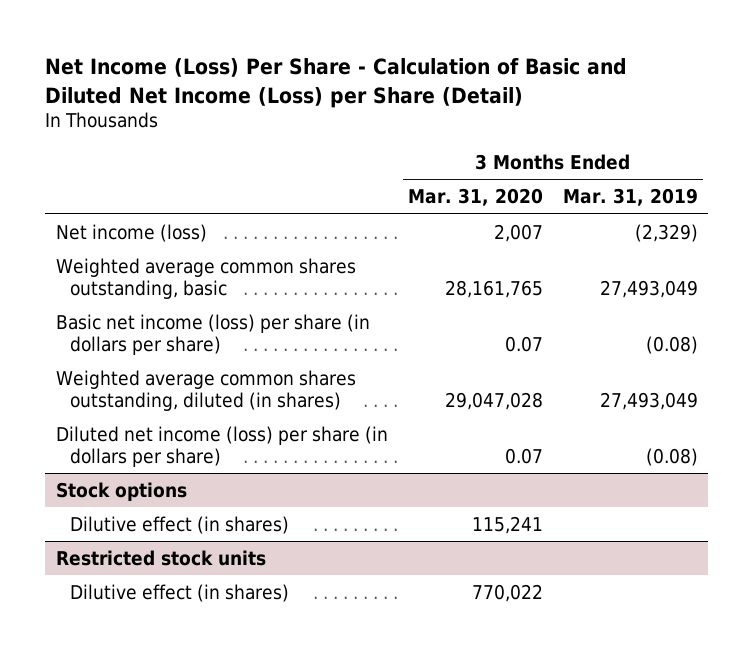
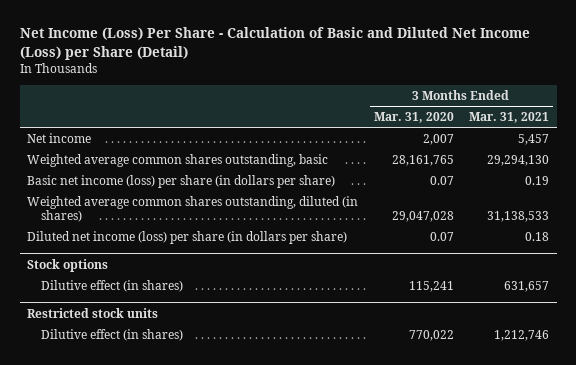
[563,188,699,207] Mar. 31, 2019 -> none
none -> [468,111,549,123] Mar. 31, 2021
[55,223,207,242] Net income (loss) -> [27,132,92,143] Net income

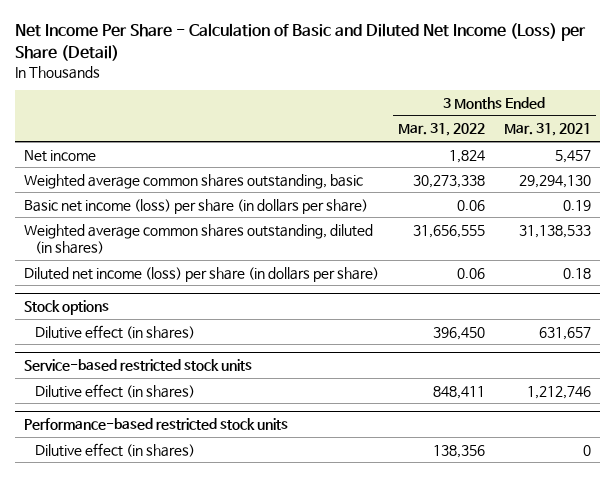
[19,27,530,60] Net Income (Loss) Per Share - Calculation of Basic and Diluted Net Income (Loss) per Share (Detail) -> [14,23,586,61] Net Income Per Share - Calculation of Basic and Diluted Net Income (Loss) per Share (Detail)
[373,111,454,123] Mar. 31, 2020 -> none
none -> [397,123,485,137] Mar. 31, 2022
[27,307,159,318] Restricted stock units -> [24,359,253,372] Service-based restricted stock units
none -> [24,418,289,431] Performance-based restricted stock units
none -> [35,442,196,457] Dilutive effect (in shares)

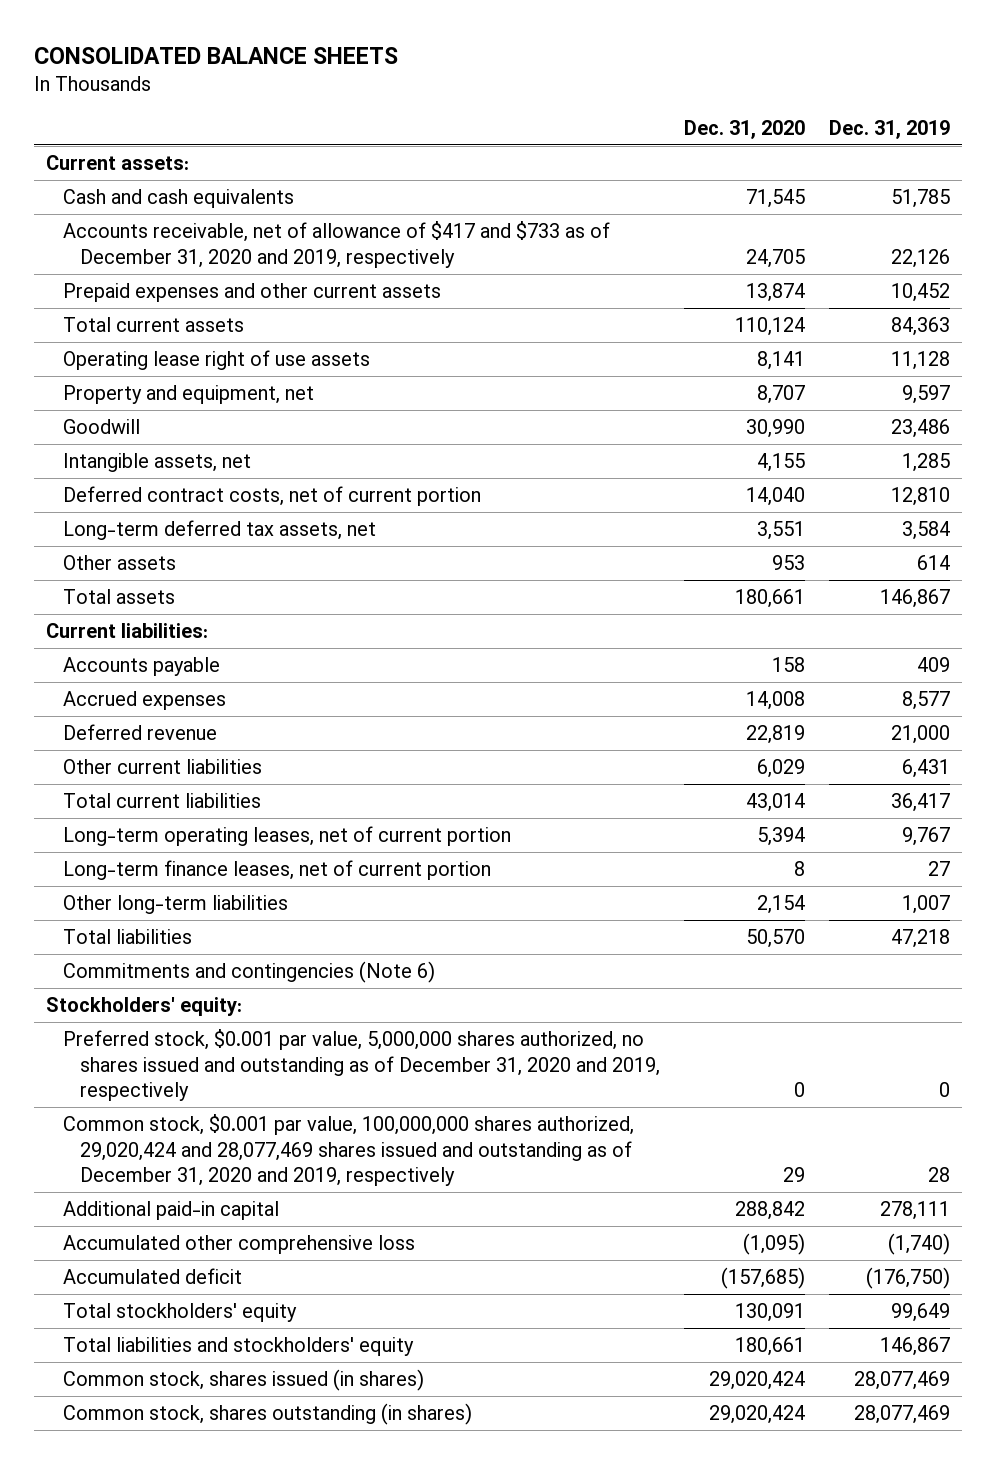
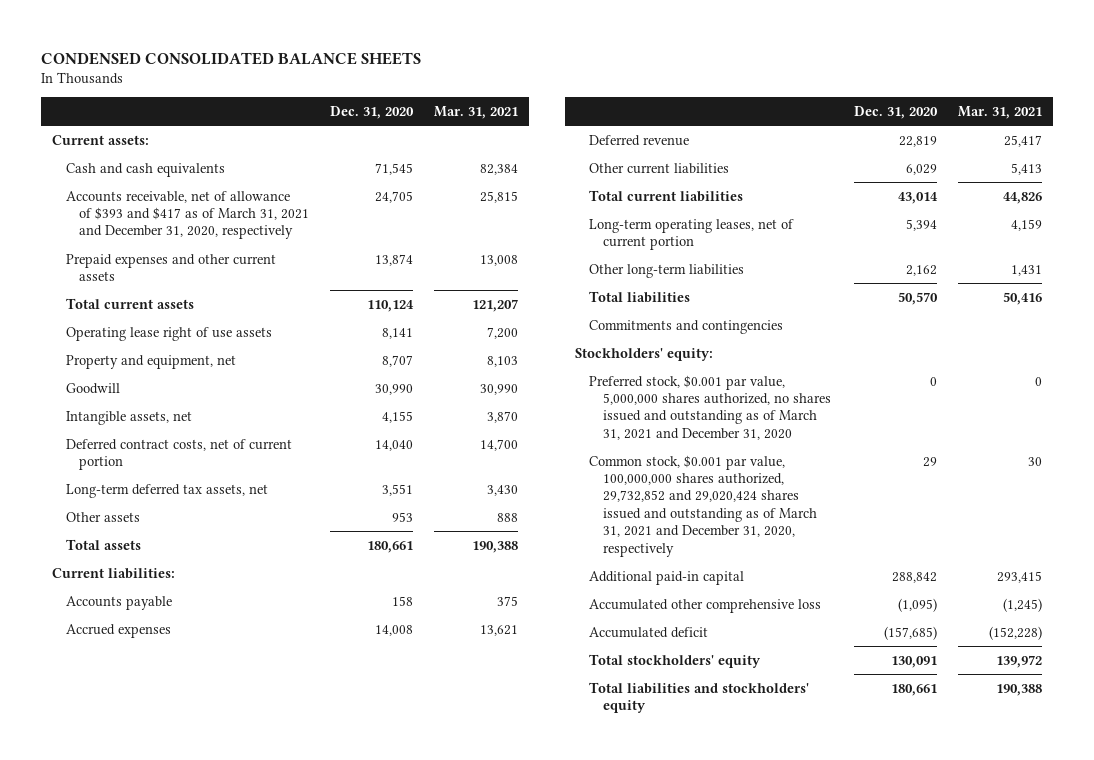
[33,47,398,65] CONSOLIDATED BALANCE SHEETS -> [41,51,422,65] CONDENSED CONSOLIDATED BALANCE SHEETS
[828,120,950,140] Dec. 31, 2019 -> none
none -> [434,106,519,120] Mar. 31, 2021
[62,221,610,268] Accounts receivable, net of allowance of $417 and $733 as of December 31, 2020 and 2019, respectively -> [65,190,310,240] Accounts receivable, net of allowance of $393 and $417 as of March 31, 2021 and December 31, 2020, respectively
[62,860,491,881] Long-term finance leases, net of current portion -> none
[757,895,806,915] 2,154 -> [906,264,938,276] 2,162
[62,961,435,984] Commitments and contingencies (Note 6) -> [589,319,784,334] Commitments and contingencies
[62,1029,661,1102] Preferred stock, $0.001 par value, 5,000,000 shares authorized, no shares issued and outstanding as of December 31, 2020 and 2019, respectively -> [589,374,832,440] Preferred stock, $0.001 par value, 5,000,000 shares authorized, no shares issued and outstanding as of March 31, 2021 and December 31, 2020
[62,1114,634,1187] Common stock, $0.001 par value, 100,000,000 shares authorized, 29,020,424 and 28,077,469 shares issued and outstanding as of December 31, 2020 and 2019, respectively -> [589,454,818,557] Common stock, $0.001 par value, 100,000,000 shares authorized, 29,732,852 and 29,020,424 shares issued and outstanding as of March 31, 2021 and December 31, 2020, respectively
[62,1369,424,1392] Common stock, shares issued (in shares) -> none
[62,1403,472,1426] Common stock, shares outstanding (in shares) -> none

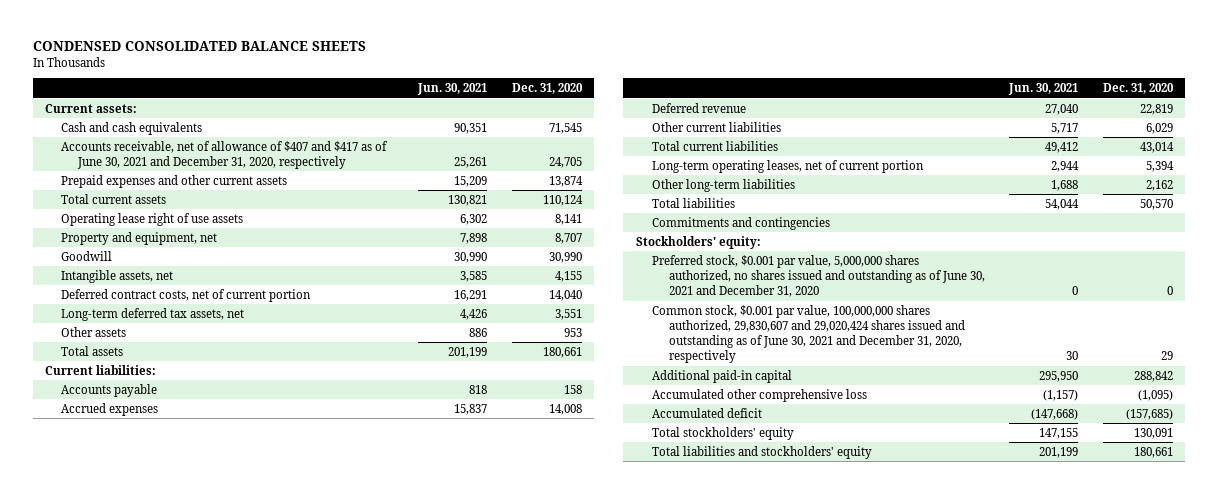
[434,106,519,120] Mar. 31, 2021 -> none
none -> [417,83,488,96] Jun. 30, 2021
[65,190,310,240] Accounts receivable, net of allowance of $393 and $417 as of March 31, 2021 and December 31, 2020, respectively -> [61,140,389,170] Accounts receivable, net of allowance of $407 and $417 as of June 30, 2021 and December 31, 2020, respectively
[589,374,832,440] Preferred stock, $0.001 par value, 5,000,000 shares authorized, no shares issued and outstanding as of March 31, 2021 and December 31, 2020 -> [652,254,985,298] Preferred stock, $0.001 par value, 5,000,000 shares authorized, no shares issued and outstanding as of June 30, 2021 and December 31, 2020
[589,454,818,557] Common stock, $0.001 par value, 100,000,000 shares authorized, 29,732,852 and 29,020,424 shares issued and outstanding as of March 31, 2021 and December 31, 2020, respectively -> [652,304,965,364] Common stock, $0.001 par value, 100,000,000 shares authorized, 29,830,607 and 29,020,424 shares issued and outstanding as of June 30, 2021 and December 31, 2020, respectively

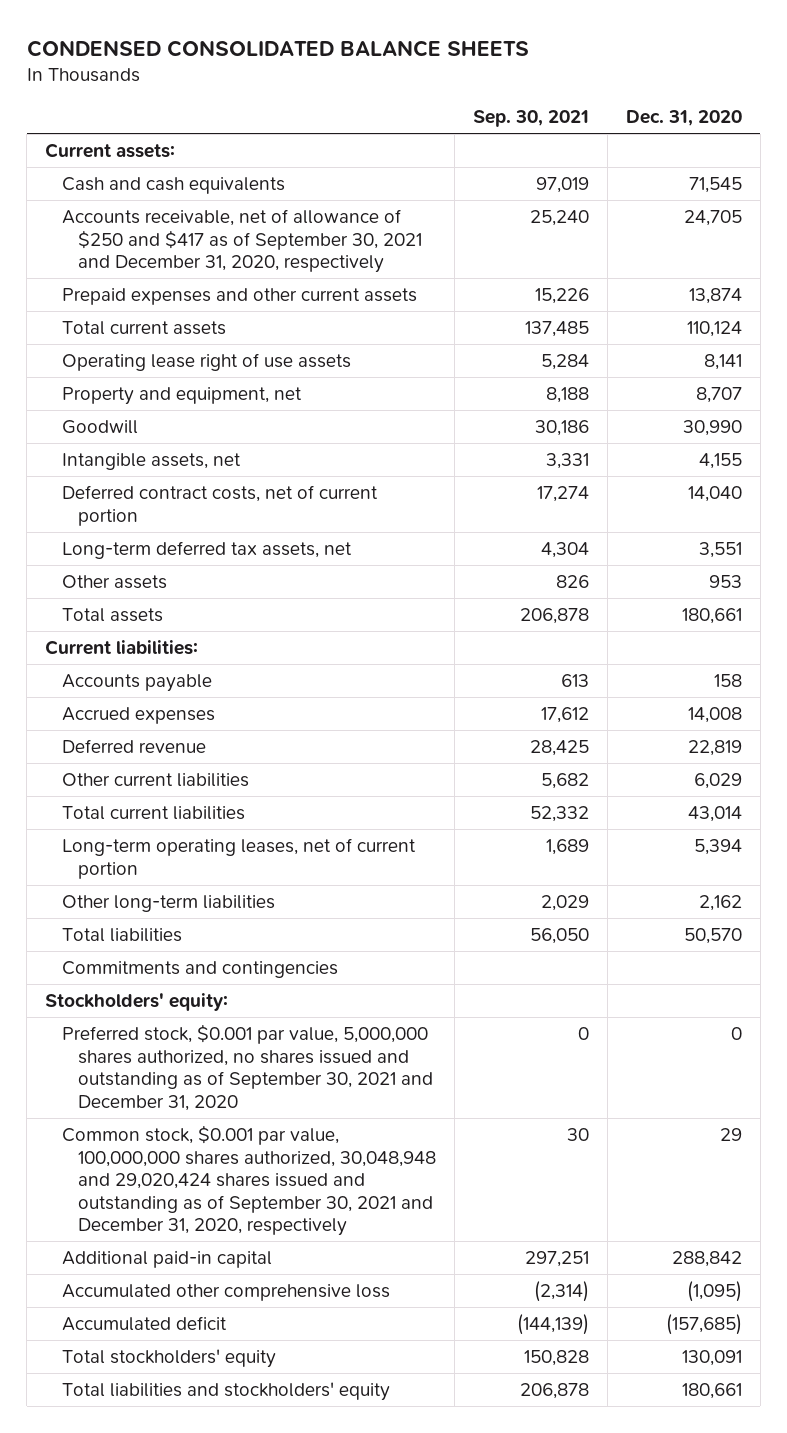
[417,83,488,96] Jun. 30, 2021 -> none
none -> [472,109,589,127] Sep. 30, 2021
[61,140,389,170] Accounts receivable, net of allowance of $407 and $417 as of June 30, 2021 and December 31, 2020, respectively -> [61,208,423,274] Accounts receivable, net of allowance of $250 and $417 as of September 30, 2021 and December 31, 2020, respectively
[652,254,985,298] Preferred stock, $0.001 par value, 5,000,000 shares authorized, no shares issued and outstanding as of June 30, 2021 and December 31, 2020 -> [61,1023,434,1111] Preferred stock, $0.001 par value, 5,000,000 shares authorized, no shares issued and outstanding as of September 30, 2021 and December 31, 2020
[652,304,965,364] Common stock, $0.001 par value, 100,000,000 shares authorized, 29,830,607 and 29,020,424 shares issued and outstanding as of June 30, 2021 and December 31, 2020, respectively -> [61,1124,437,1237] Common stock, $0.001 par value, 100,000,000 shares authorized, 30,048,948 and 29,020,424 shares issued and outstanding as of September 30, 2021 and December 31, 2020, respectively

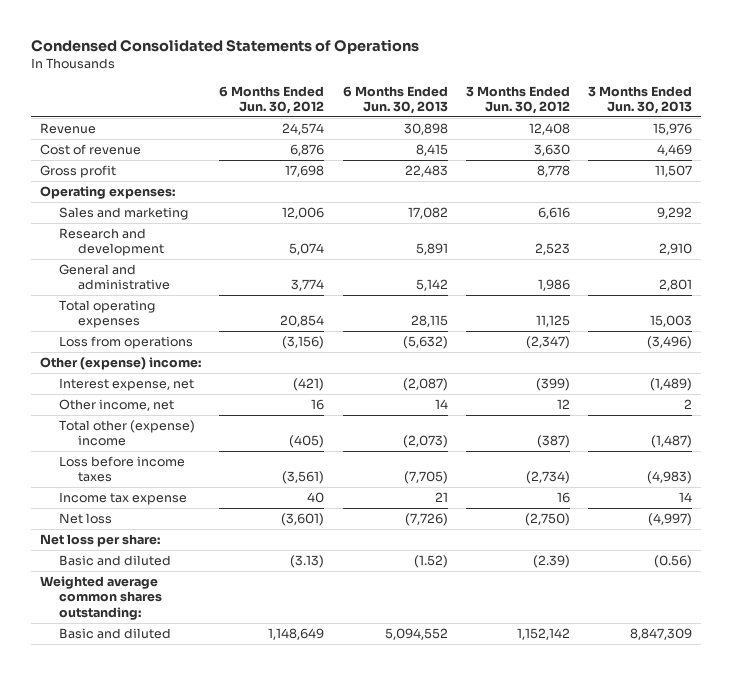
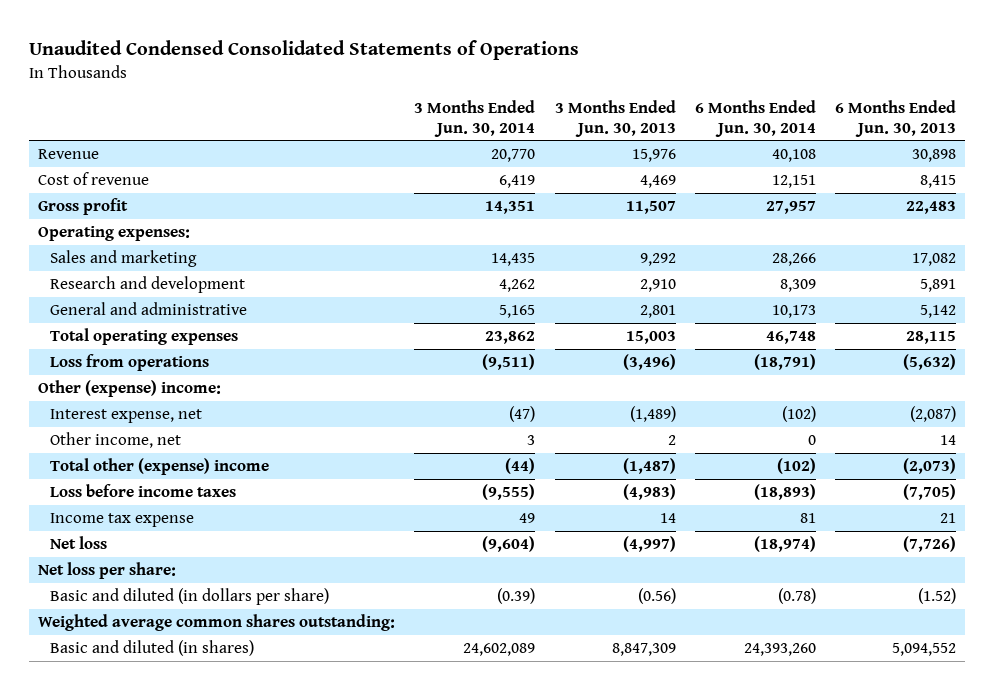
[31,38,420,54] Condensed Consolidated Statements of Operations -> [28,39,579,60] Unaudited Condensed Consolidated Statements of Operations
[219,85,325,115] 6 Months Ended Jun. 30, 2012 -> none
[465,85,570,115] 3 Months Ended Jun. 30, 2012 -> none
none -> [414,99,536,137] 3 Months Ended Jun. 30, 2014
none -> [694,99,816,137] 6 Months Ended Jun. 30, 2014
[59,555,172,567] Basic and diluted -> [50,588,330,606] Basic and diluted (in dollars per share)
[59,628,172,640] Basic and diluted -> [50,640,255,657] Basic and diluted (in shares)

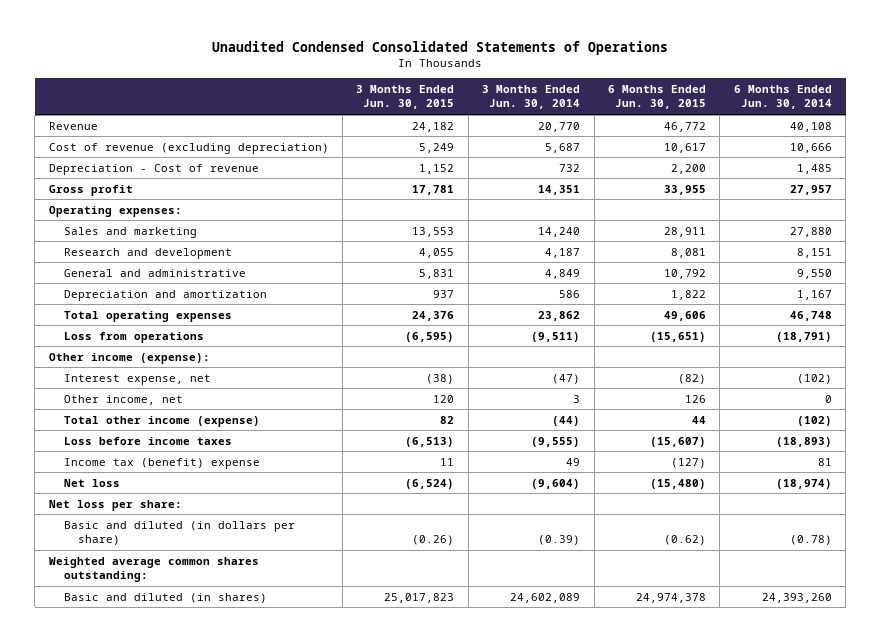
[554,99,676,137] 3 Months Ended Jun. 30, 2013 -> none
[834,99,956,137] 6 Months Ended Jun. 30, 2013 -> none
none -> [356,85,455,110] 3 Months Ended Jun. 30, 2015
none -> [607,85,706,110] 6 Months Ended Jun. 30, 2015
none -> [48,142,329,154] Cost of revenue (excluding depreciation)
[38,172,150,186] Cost of revenue -> [48,163,259,175] Depreciation - Cost of revenue
[499,175,536,189] 6,419 -> [559,163,581,172] 732
[771,175,816,189] 12,151 -> [796,163,832,174] 1,485
[491,253,536,267] 14,435 -> [538,226,581,237] 14,240
[771,253,816,267] 28,266 -> [789,226,832,237] 27,880
[499,279,536,293] 4,262 -> [545,247,581,258] 4,187
[779,279,816,293] 8,309 -> [796,247,832,258] 8,151
[499,305,536,319] 5,165 -> [545,268,581,279] 4,849
[771,305,816,319] 10,173 -> [796,268,832,279] 9,550
none -> [63,289,267,301] Depreciation and amortization
[38,380,222,398] Other (expense) income: -> [48,352,210,364] Other income (expense):
[50,458,270,476] Total other (expense) income -> [63,415,260,427] Total other income (expense)
[50,513,195,528] Income tax expense -> [63,457,260,469] Income tax (benefit) expense

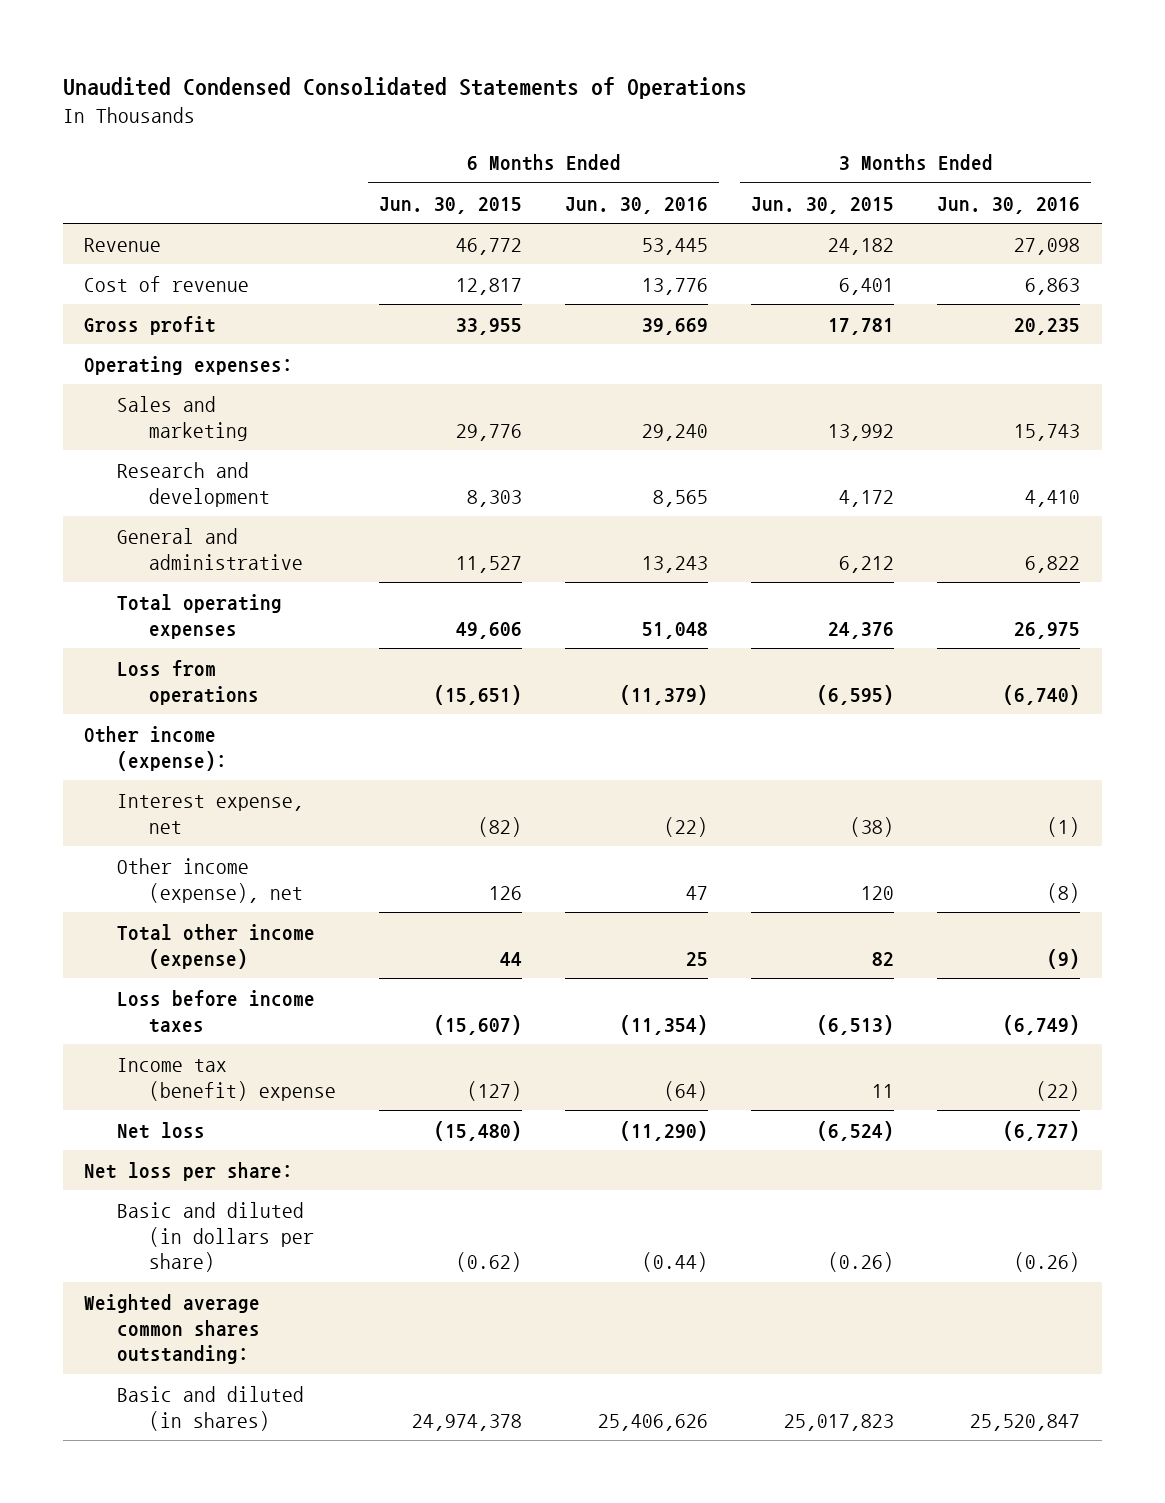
[482,85,581,110] 3 Months Ended Jun. 30, 2014 -> none
[733,85,832,110] 6 Months Ended Jun. 30, 2014 -> none
none -> [565,196,709,214] Jun. 30, 2016
none -> [937,196,1081,214] Jun. 30, 2016
[48,142,329,154] Cost of revenue (excluding depreciation) -> none
[48,163,259,175] Depreciation - Cost of revenue -> [84,275,250,292] Cost of revenue
[419,163,455,174] 1,152 -> [839,277,895,295] 6,401
[670,163,706,174] 2,200 -> [455,277,522,295] 12,817
[63,289,267,301] Depreciation and amortization -> none
[412,226,455,237] 13,553 -> [828,423,895,441] 13,992
[663,226,706,237] 28,911 -> [455,423,522,441] 29,776
[419,247,455,258] 4,055 -> [839,489,895,507] 4,172
[670,247,706,258] 8,081 -> [466,489,522,507] 8,303
[419,268,455,279] 5,831 -> [839,555,895,573] 6,212
[663,268,706,279] 10,792 -> [455,555,522,573] 11,527
[63,394,183,405] Other income, net -> [116,857,303,903] Other income (expense), net

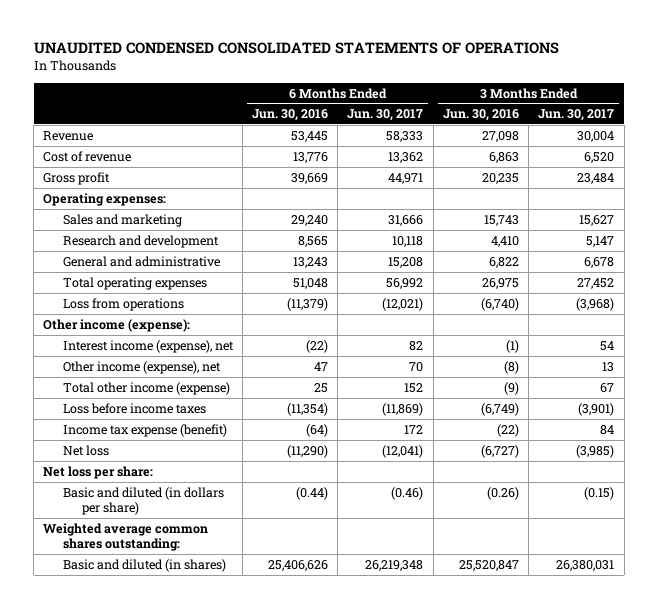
[62,77,747,100] Unaudited Condensed Consolidated Statements of Operations -> [33,42,559,55] UNAUDITED CONDENSED CONSOLIDATED STATEMENTS OF OPERATIONS
[378,196,522,214] Jun. 30, 2015 -> none
[751,196,895,214] Jun. 30, 2015 -> none
none -> [347,109,424,122] Jun. 30, 2017
none -> [538,109,615,122] Jun. 30, 2017
[116,793,304,834] Interest expense, net -> [62,339,234,353] Interest income (expense), net
[116,1057,336,1101] Income tax (benefit) expense -> [62,423,227,437] Income tax expense (benefit)

